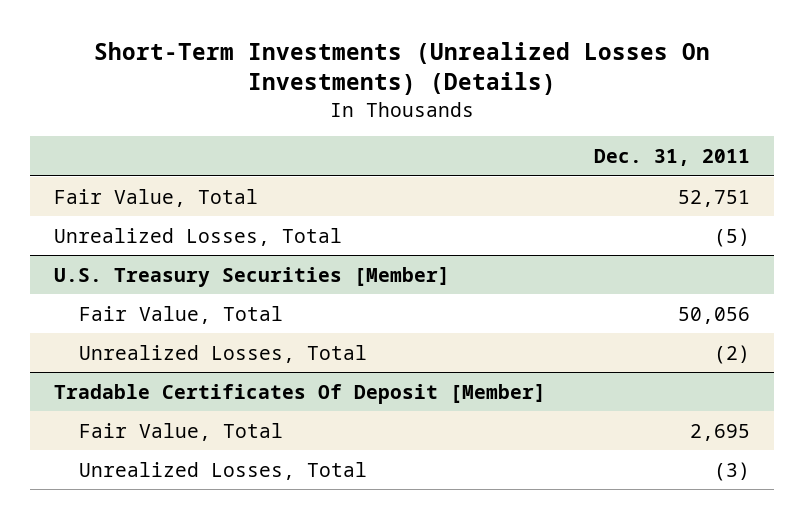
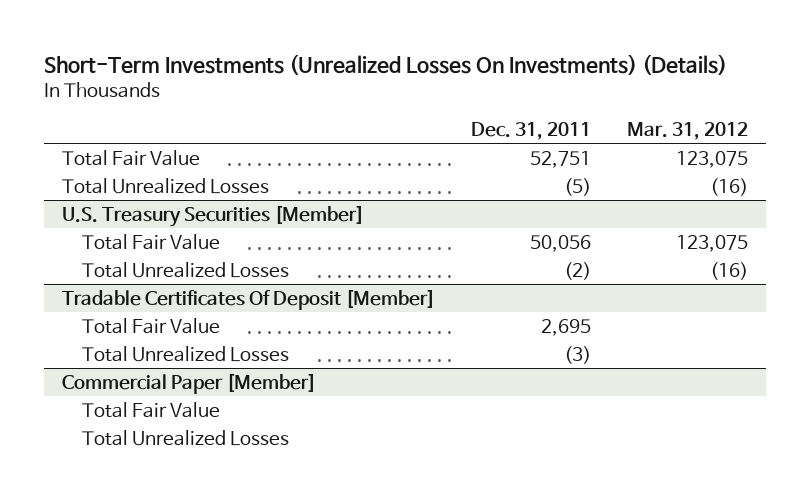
none -> [626,121,748,140] Mar. 31, 2012
[53,188,258,207] Fair Value, Total -> [61,149,200,166] Total Fair Value
[53,227,342,246] Unrealized Losses, Total -> [61,177,269,194] Total Unrealized Losses
[79,305,284,324] Fair Value, Total -> [81,233,220,250] Total Fair Value
[79,344,368,363] Unrealized Losses, Total -> [81,261,289,278] Total Unrealized Losses
[79,422,284,441] Fair Value, Total -> [81,317,220,334] Total Fair Value
[79,461,368,480] Unrealized Losses, Total -> [81,345,289,362] Total Unrealized Losses
none -> [61,372,316,394] Commercial Paper [Member]
none -> [81,401,220,418] Total Fair Value
none -> [81,429,289,446] Total Unrealized Losses

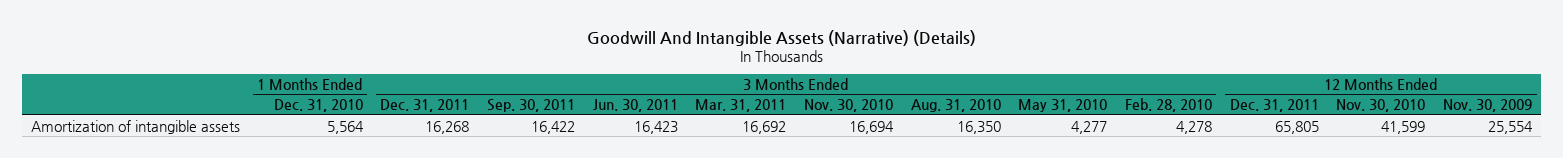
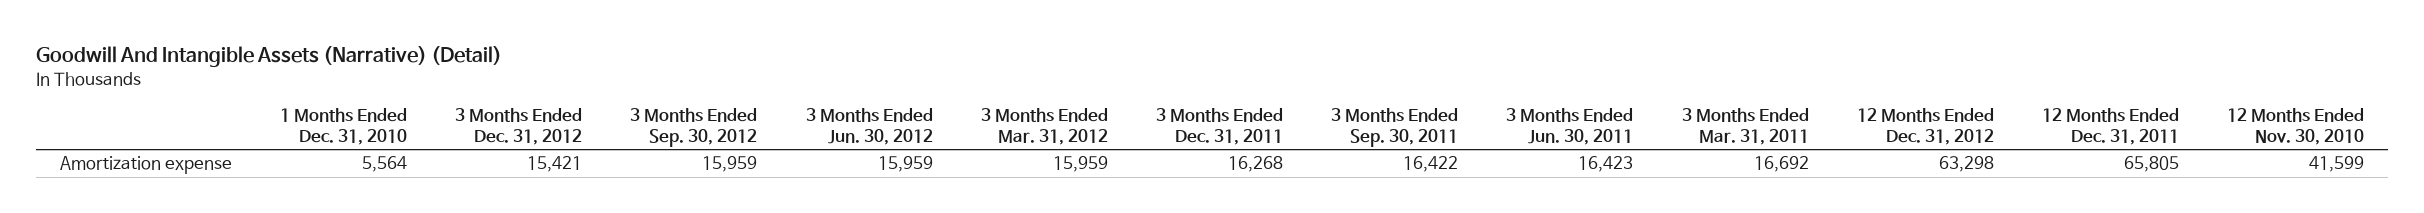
[586,29,976,46] Goodwill And Intangible Assets (Narrative) (Details) -> [35,45,502,67] Goodwill And Intangible Assets (Narrative) (Detail)
[804,99,894,113] Nov. 30, 2010 -> none
[910,99,1001,113] Aug. 31, 2010 -> none
[1018,99,1108,113] May 31, 2010 -> none
[1125,98,1213,113] Feb. 28, 2010 -> none
[1443,99,1533,113] Nov. 30, 2009 -> none
none -> [455,107,583,145] 3 Months Ended Dec. 31, 2012
none -> [630,107,758,147] 3 Months Ended Sep. 30, 2012
none -> [805,107,933,145] 3 Months Ended Jun. 30, 2012
none -> [980,107,1108,145] 3 Months Ended Mar. 31, 2012
none -> [1856,107,1994,145] 12 Months Ended Dec. 31, 2012
[31,119,241,134] Amortization of intangible assets -> [59,156,232,175] Amortization expense

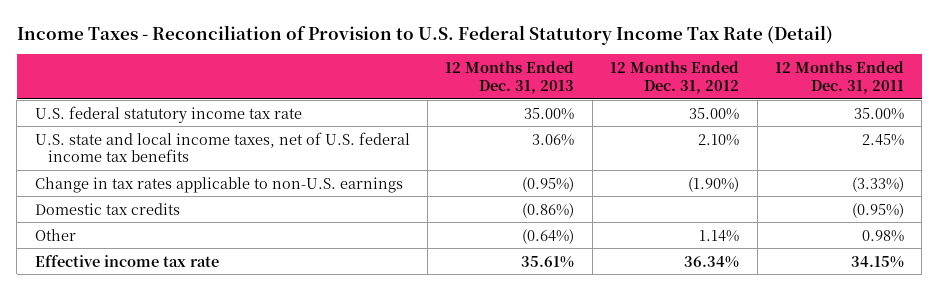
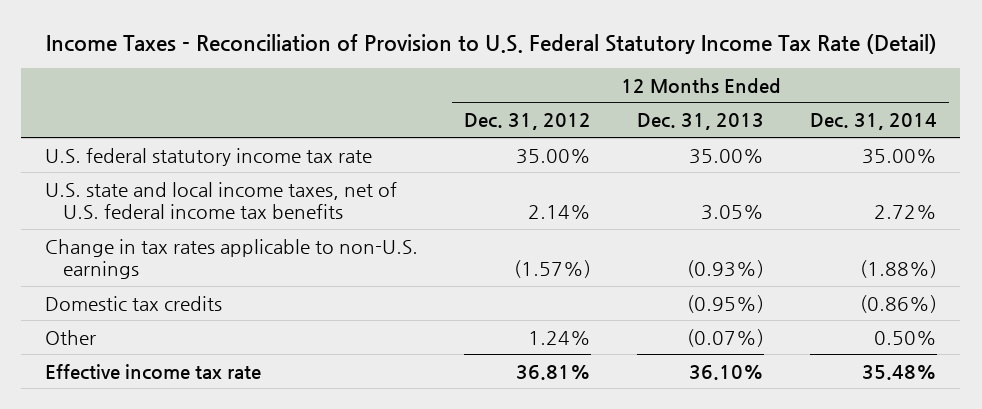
[774,60,904,94] 12 Months Ended Dec. 31, 2011 -> none
none -> [810,113,938,131] Dec. 31, 2014
[532,133,575,146] 3.06% -> [701,205,765,221] 3.05%
[698,133,740,146] 2.10% -> [527,205,591,220] 2.14%
[522,176,575,192] (0.95%) -> [687,260,765,279] (0.93%)
[688,176,740,192] (1.90%) -> [513,260,591,279] (1.57%)
[522,202,575,218] (0.86%) -> [687,294,765,313] (0.95%)
[522,228,575,244] (0.64%) -> [687,328,765,347] (0.07%)
[699,229,740,242] 1.14% -> [527,330,591,345] 1.24%
[521,255,575,268] 35.61% -> [689,364,765,380] 36.10%
[684,255,740,268] 36.34% -> [515,364,591,380] 36.81%

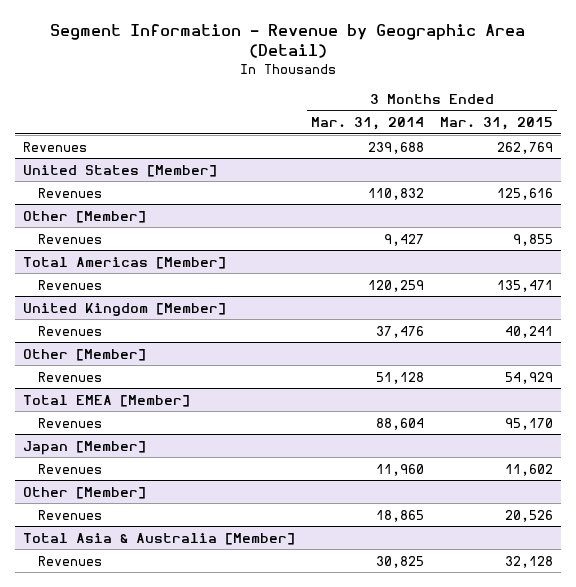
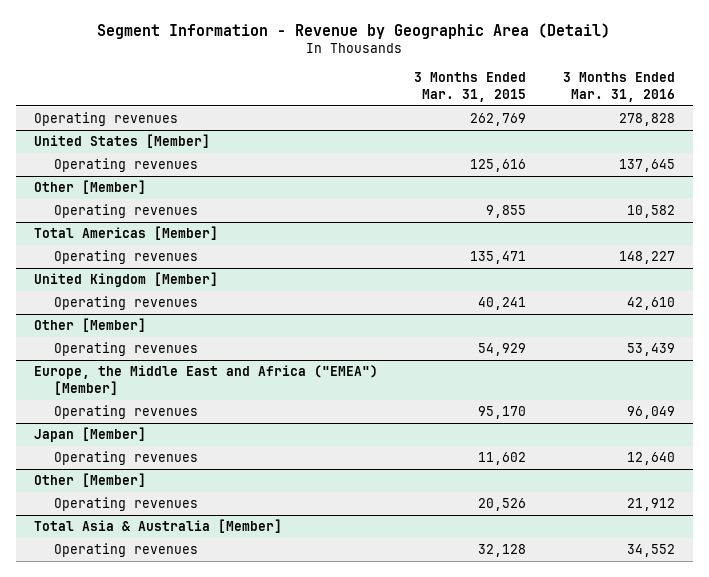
[311,117,425,131] Mar. 31, 2014 -> none
none -> [562,72,675,103] 3 Months Ended Mar. 31, 2016
[23,141,88,152] Revenues -> [34,112,179,127] Operating revenues
[38,187,103,198] Revenues -> [54,158,199,173] Operating revenues
[38,233,103,244] Revenues -> [54,204,199,219] Operating revenues
[38,279,103,290] Revenues -> [54,250,199,265] Operating revenues
[38,325,103,336] Revenues -> [54,296,199,311] Operating revenues
[23,394,191,407] Total EMEA [Member] -> none
[38,371,103,382] Revenues -> [54,342,199,357] Operating revenues
none -> [34,365,379,395] Europe, the Middle East and Africa ("EMEA") [Member]
[38,417,103,428] Revenues -> [54,405,199,420] Operating revenues
[38,463,103,474] Revenues -> [54,451,199,466] Operating revenues
[38,509,103,520] Revenues -> [54,497,199,512] Operating revenues
[38,555,103,566] Revenues -> [54,543,199,558] Operating revenues

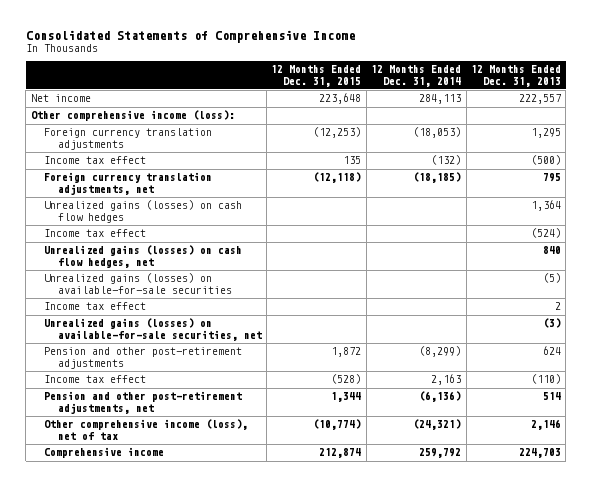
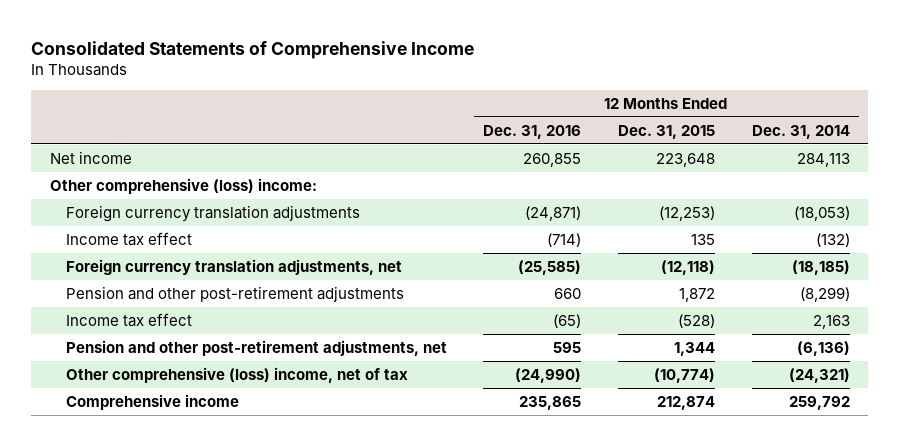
[470,65,561,87] 12 Months Ended Dec. 31, 2013 -> none
none -> [483,124,582,139] Dec. 31, 2016
[30,110,235,122] Other comprehensive income (loss): -> [49,177,317,194] Other comprehensive (loss) income:
[44,200,243,223] Unrealized gains (losses) on cash flow hedges -> none
[44,229,147,238] Income tax effect -> none
[44,245,243,268] Unrealized gains (losses) on cash flow hedges, net -> none
[44,273,232,294] Unrealized gains (losses) on available-for-sale securities -> none
[44,302,147,311] Income tax effect -> none
[44,318,262,341] Unrealized gains (losses) on available-for-sale securities, net -> none
[44,419,249,440] Other comprehensive income (loss), net of tax -> [65,366,408,383] Other comprehensive (loss) income, net of tax

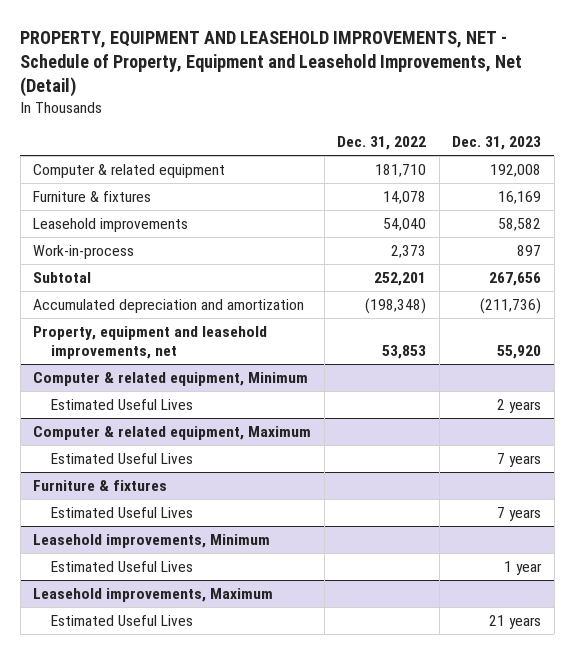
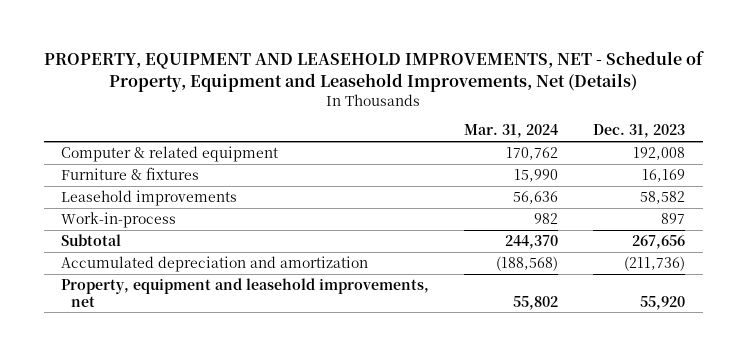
[20,31,523,98] PROPERTY, EQUIPMENT AND LEASEHOLD IMPROVEMENTS, NET - Schedule of Property, Equipment and Leasehold Improvements, Net (Detail) -> [44,51,705,92] PROPERTY, EQUIPMENT AND LEASEHOLD IMPROVEMENTS, NET - Schedule of Property, Equipment and Leasehold Improvements, Net (Details)
[337,136,427,151] Dec. 31, 2022 -> none
none -> [464,124,559,139] Mar. 31, 2024
[33,371,309,386] Computer & related equipment, Minimum -> none
[50,398,193,410] Estimated Useful Lives -> none
[33,425,312,440] Computer & related equipment, Maximum -> none
[50,452,193,464] Estimated Useful Lives -> none
[33,479,168,491] Furniture & fixtures -> none
[50,506,193,518] Estimated Useful Lives -> none
[33,533,271,548] Leasehold improvements, Minimum -> none
[50,560,193,572] Estimated Useful Lives -> none
[33,587,274,602] Leasehold improvements, Maximum -> none
[50,614,193,626] Estimated Useful Lives -> none

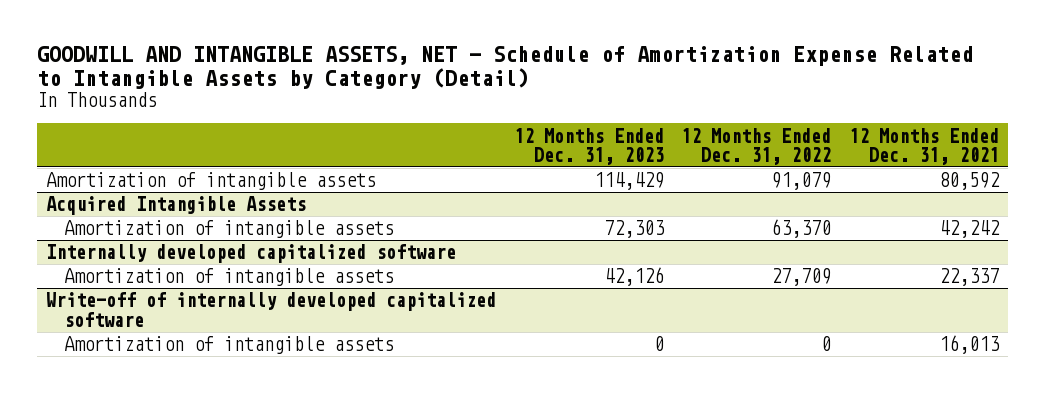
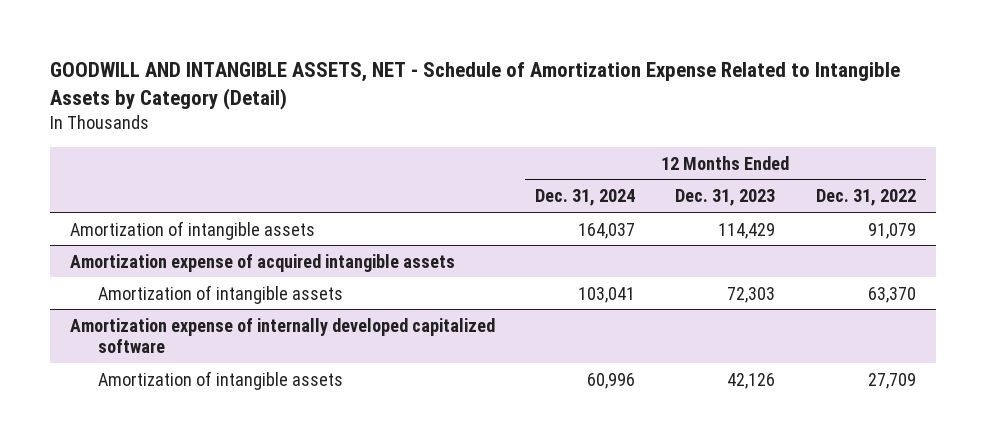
[848,127,999,165] 12 Months Ended Dec. 31, 2021 -> none
none -> [535,189,636,207] Dec. 31, 2024
[46,196,307,216] Acquired Intangible Assets -> [69,253,455,272] Amortization expense of acquired intangible assets
[46,244,457,264] Internally developed capitalized software -> [69,317,495,354] Amortization expense of internally developed capitalized software
[46,292,497,327] Write-off of internally developed capitalized software -> none
[64,336,395,355] Amortization of intangible assets -> none

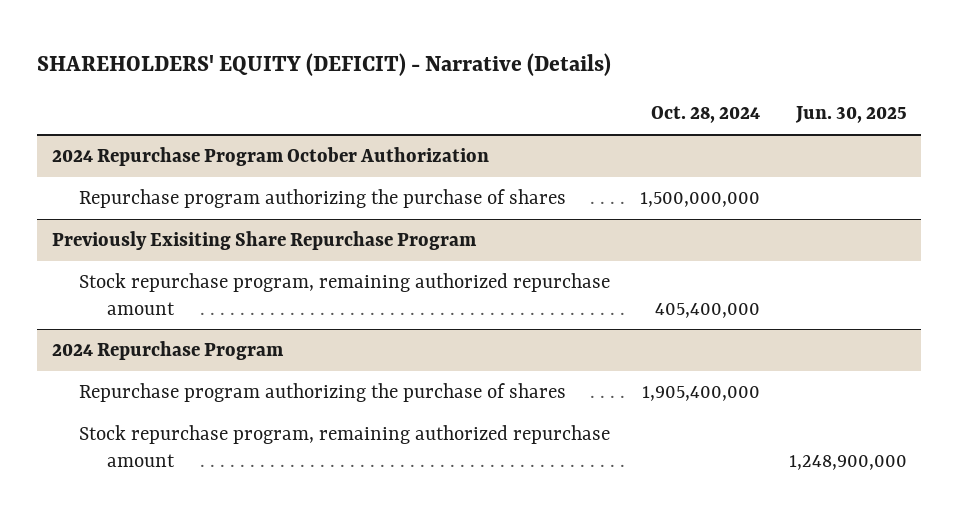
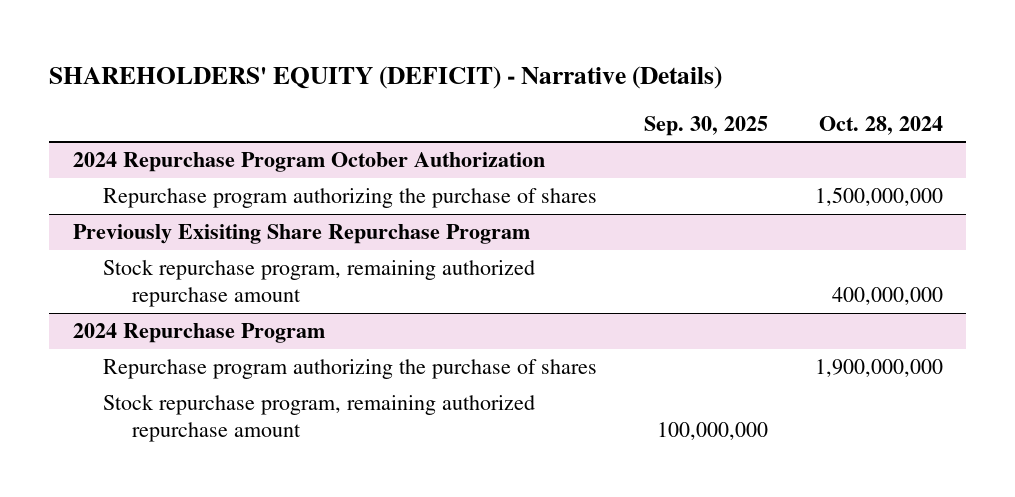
[794,106,907,124] Jun. 30, 2025 -> none
none -> [643,115,768,136] Sep. 30, 2025
[654,302,760,318] 405,400,000 -> [831,287,943,306] 400,000,000
[641,386,760,402] 1,905,400,000 -> [814,359,943,378] 1,900,000,000

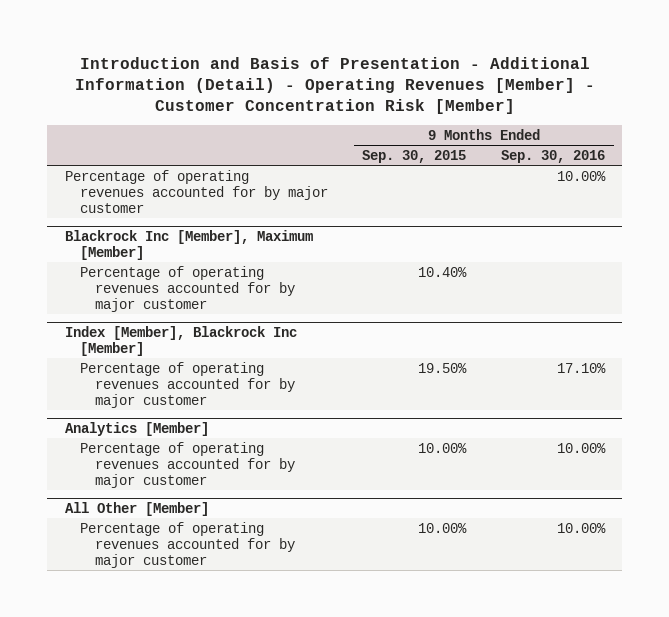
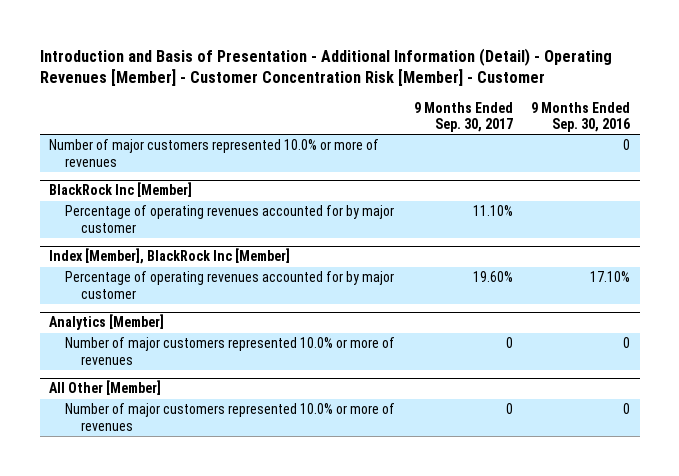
[74,56,595,115] Introduction and Basis of Presentation - Additional Information (Detail) - Operating Revenues [Member] - Customer Concentration Risk [Member] -> [39,47,612,87] Introduction and Basis of Presentation - Additional Information (Detail) - Operating Revenues [Member] - Customer Concentration Risk [Member] - Customer
[362,149,467,163] Sep. 30, 2015 -> none
none -> [413,101,513,133] 9 Months Ended Sep. 30, 2017
[64,169,328,213] Percentage of operating revenues accounted for by major customer -> none
none -> [48,139,379,167] Number of major customers represented 10.0% or more of revenues
[64,229,313,260] Blackrock Inc [Member], Maximum [Member] -> [48,182,192,198] BlackRock Inc [Member]
[64,325,297,356] Index [Member], Blackrock Inc [Member] -> [48,248,290,265] Index [Member], BlackRock Inc [Member]
[79,441,296,488] Percentage of operating revenues accounted for by major customer -> none
none -> [65,337,396,365] Number of major customers represented 10.0% or more of revenues
[79,521,296,568] Percentage of operating revenues accounted for by major customer -> none
none -> [65,403,396,431] Number of major customers represented 10.0% or more of revenues

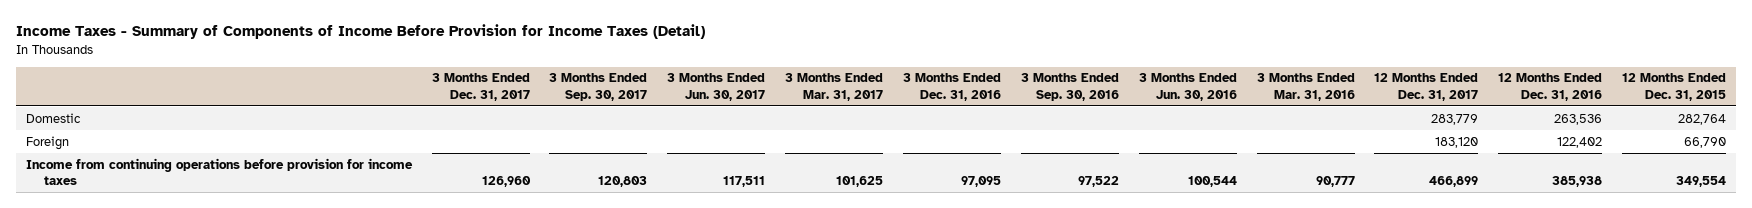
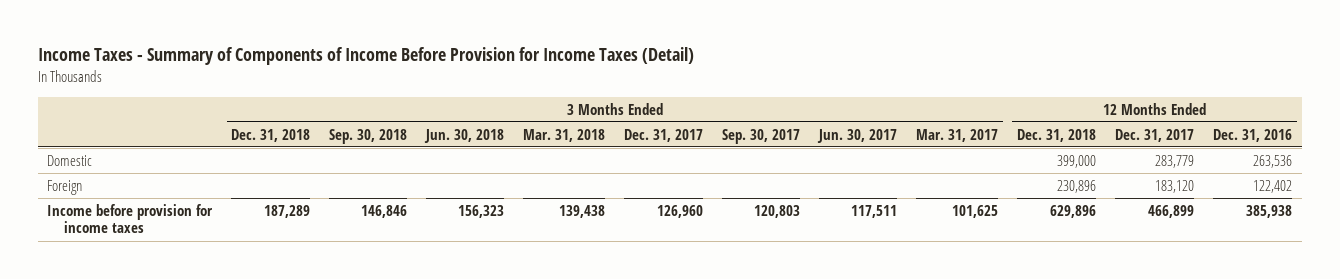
[902,73,1001,101] 3 Months Ended Dec. 31, 2016 -> none
[1020,73,1119,101] 3 Months Ended Sep. 30, 2016 -> none
[1138,73,1237,101] 3 Months Ended Jun. 30, 2016 -> none
[1256,73,1355,101] 3 Months Ended Mar. 31, 2016 -> none
[1622,73,1727,101] 12 Months Ended Dec. 31, 2015 -> none
none -> [231,128,311,142] Dec. 31, 2018
none -> [329,128,408,144] Sep. 30, 2018
none -> [424,128,505,143] Jun. 30, 2018
none -> [523,128,606,142] Mar. 31, 2018
none -> [1017,128,1097,142] Dec. 31, 2018
[25,157,413,186] Income from continuing operations before provision for income taxes -> [47,203,214,234] Income before provision for income taxes

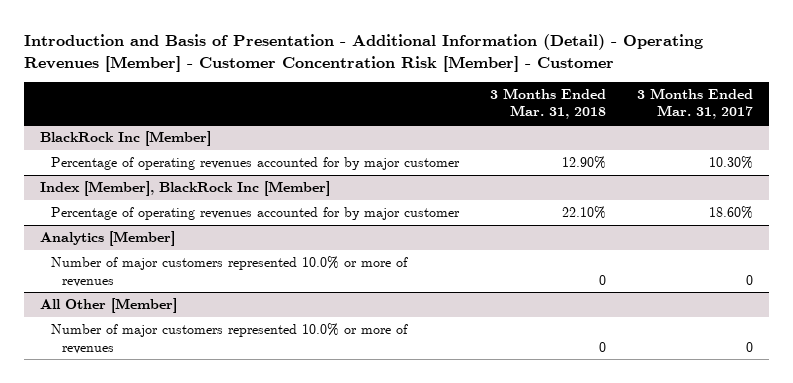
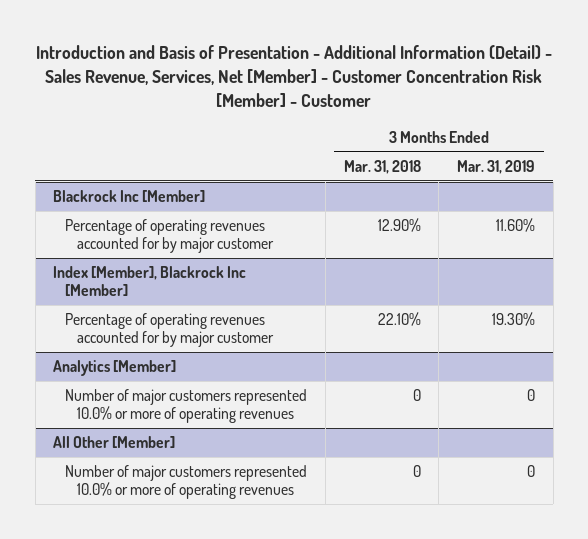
[24,34,704,72] Introduction and Basis of Presentation - Additional Information (Detail) - Operating Revenues [Member] - Customer Concentration Risk [Member] - Customer -> [36,44,553,107] Introduction and Basis of Presentation - Additional Information (Detail) - Sales Revenue, Services, Net [Member] - Customer Concentration Risk [Member] - Customer
[637,88,754,120] 3 Months Ended Mar. 31, 2017 -> none
none -> [457,159,536,174] Mar. 31, 2019
[39,131,211,147] BlackRock Inc [Member] -> [53,190,206,203] Blackrock Inc [Member]
[39,181,330,197] Index [Member], BlackRock Inc [Member] -> [53,266,247,297] Index [Member], Blackrock Inc [Member]
[51,256,409,287] Number of major customers represented 10.0% or more of revenues -> [65,389,308,424] Number of major customers represented 10.0% or more of operating revenues
[51,323,409,354] Number of major customers represented 10.0% or more of revenues -> [65,465,308,500] Number of major customers represented 10.0% or more of operating revenues

